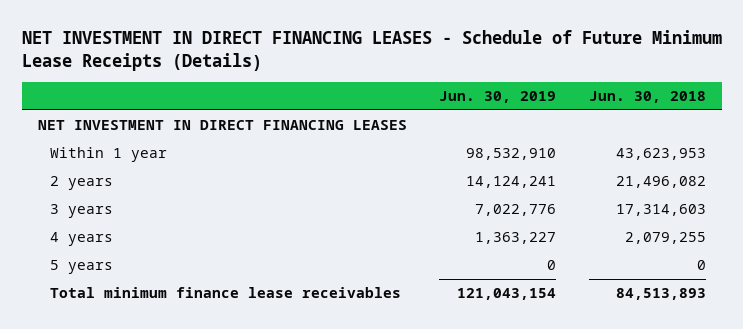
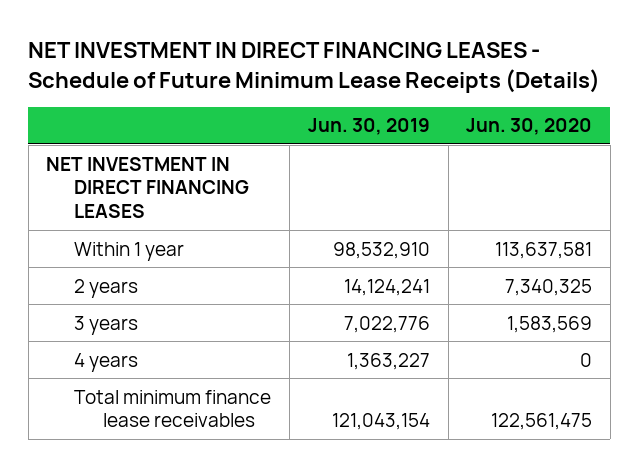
[588,91,706,104] Jun. 30, 2018 -> none
none -> [466,118,593,136] Jun. 30, 2020
[49,260,113,275] 5 years -> none

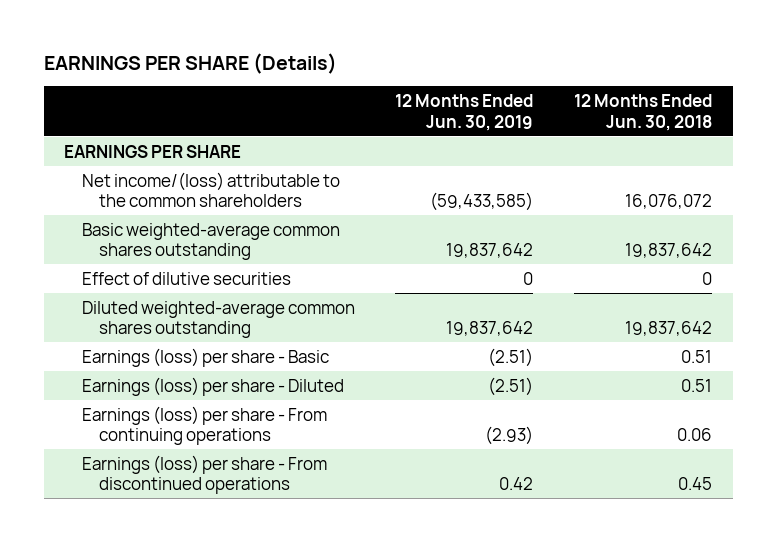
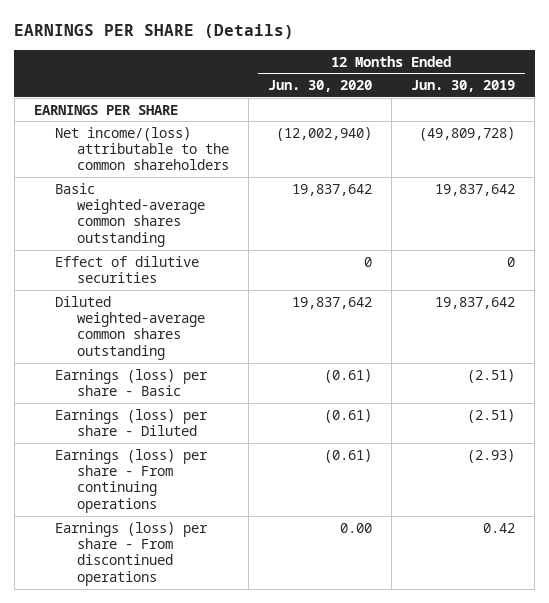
[574,93,713,131] 12 Months Ended Jun. 30, 2018 -> none
none -> [267,79,372,92] Jun. 30, 2020
[430,192,534,212] (59,433,585) -> [419,126,516,141] (49,809,728)

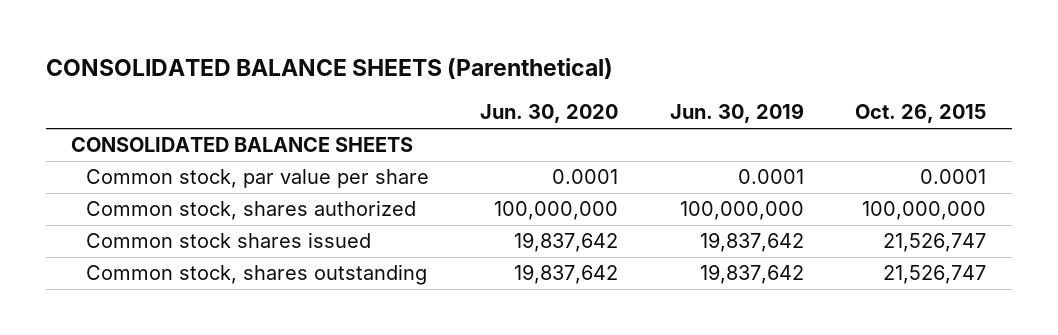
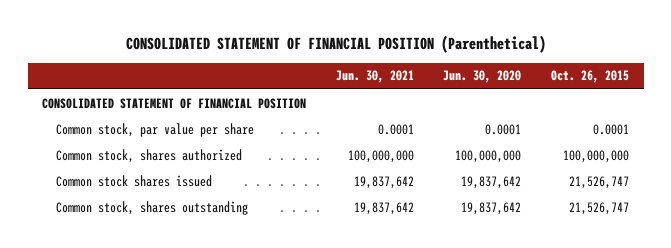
[45,58,613,80] CONSOLIDATED BALANCE SHEETS (Parenthetical) -> [125,34,546,53] CONSOLIDATED STATEMENT OF FINANCIAL POSITION (Parenthetical)
[669,103,804,124] Jun. 30, 2019 -> none
none -> [335,70,414,84] Jun. 30, 2021
[71,137,414,153] CONSOLIDATED BALANCE SHEETS -> [42,97,307,109] CONSOLIDATED STATEMENT OF FINANCIAL POSITION

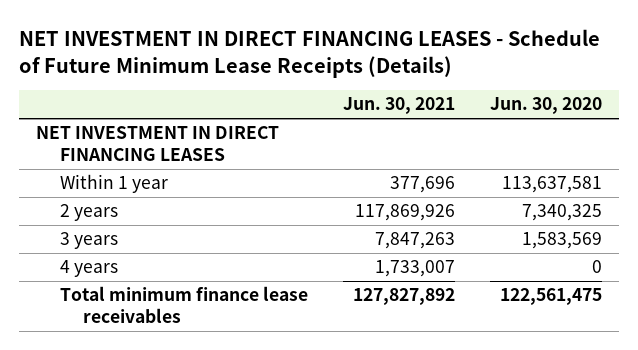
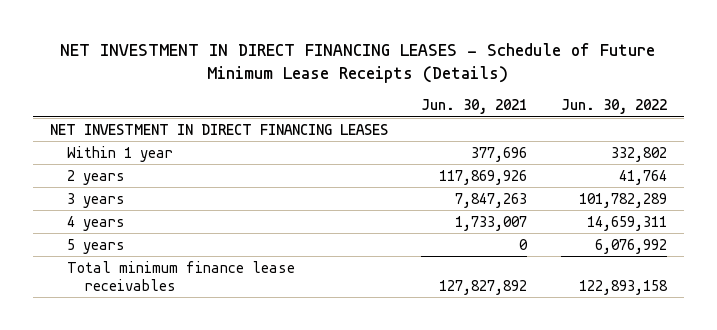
[489,97,602,115] Jun. 30, 2020 -> none
none -> [561,99,668,115] Jun. 30, 2022
none -> [67,238,126,254] 5 years

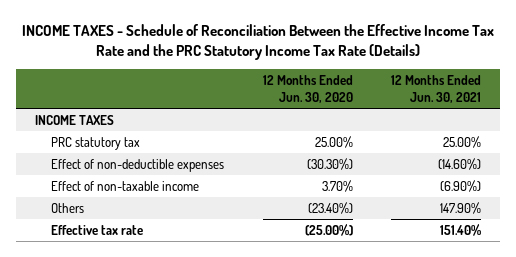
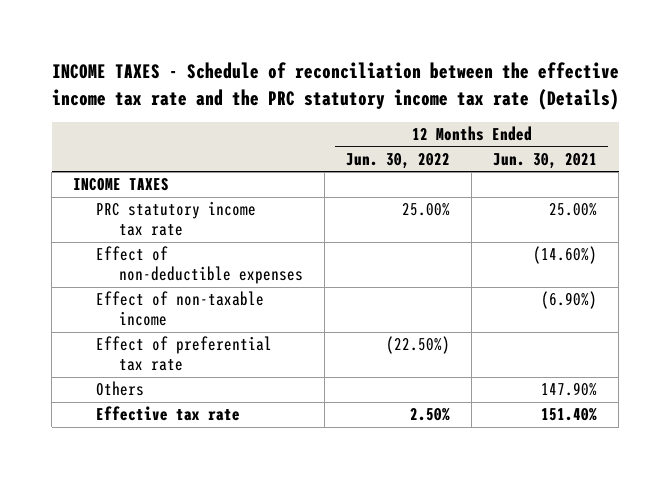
[22,24,495,61] INCOME TAXES - Schedule of Reconciliation Between the Effective Income Tax Rate and the PRC Statutory Income Tax Rate (Details) -> [51,62,619,110] INCOME TAXES - Schedule of reconciliation between the effective income tax rate and the PRC statutory income tax rate (Details)
[262,75,353,103] 12 Months Ended Jun. 30, 2020 -> none
none -> [346,152,451,169] Jun. 30, 2022
[51,136,141,150] PRC statutory tax -> [96,201,257,237] PRC statutory income tax rate
none -> [96,336,273,372] Effect of preferential tax rate

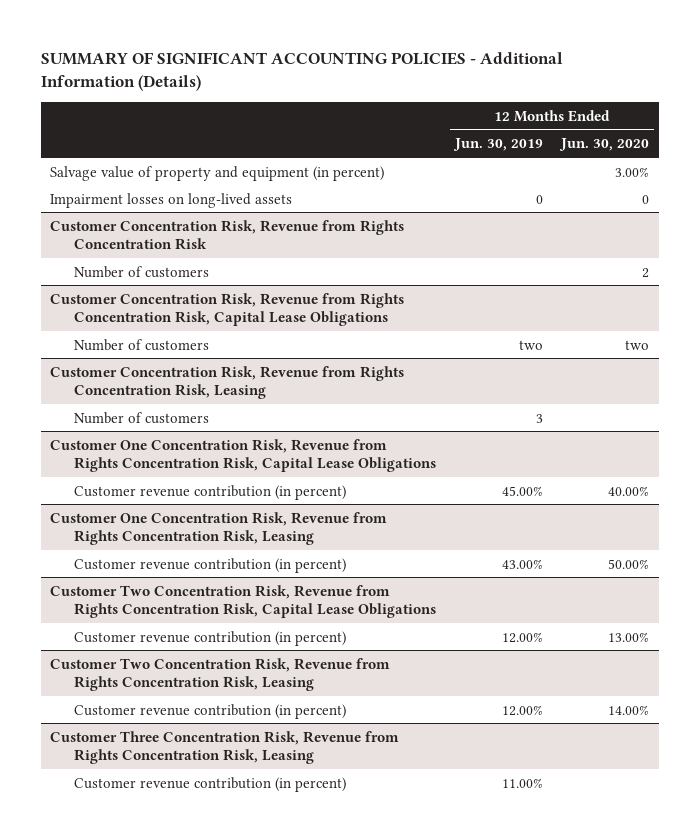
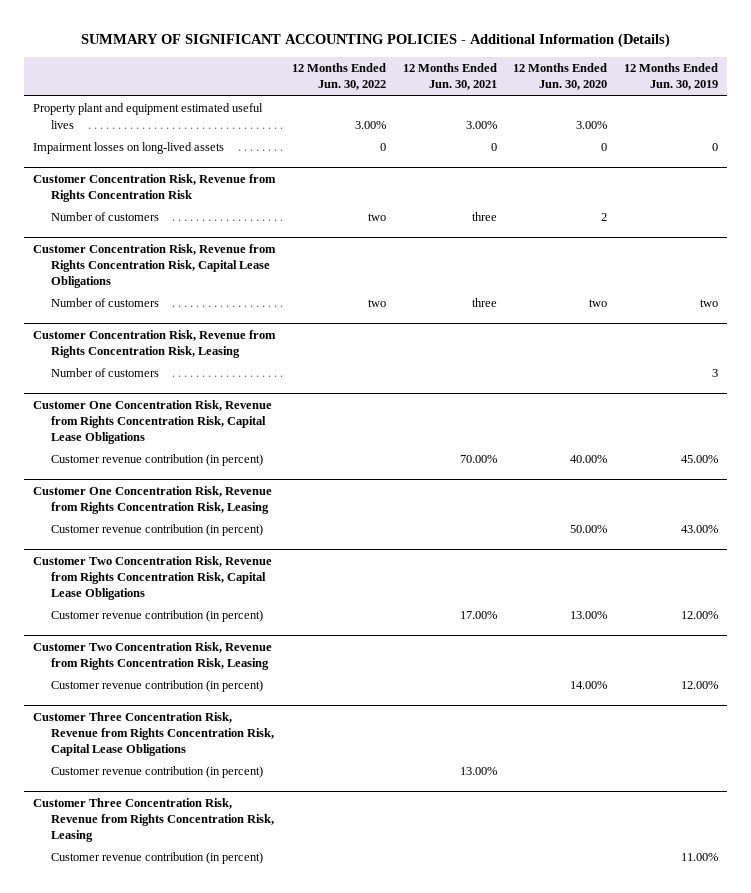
none -> [291,62,386,91] 12 Months Ended Jun. 30, 2022
none -> [402,62,497,91] 12 Months Ended Jun. 30, 2021
[50,165,385,181] Salvage value of property and equipment (in percent) -> [32,103,263,129] Property plant and equipment estimated useful lives
none -> [32,711,275,757] Customer Three Concentration Risk, Revenue from Rights Concentration Risk, Capital Lease Obligations
none -> [51,766,264,779] Customer revenue contribution (in percent)

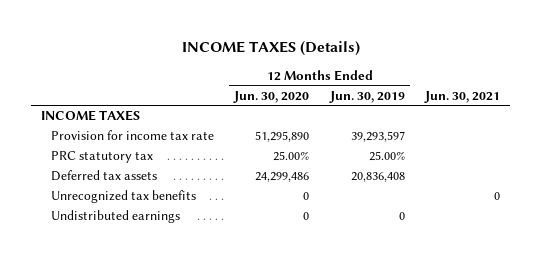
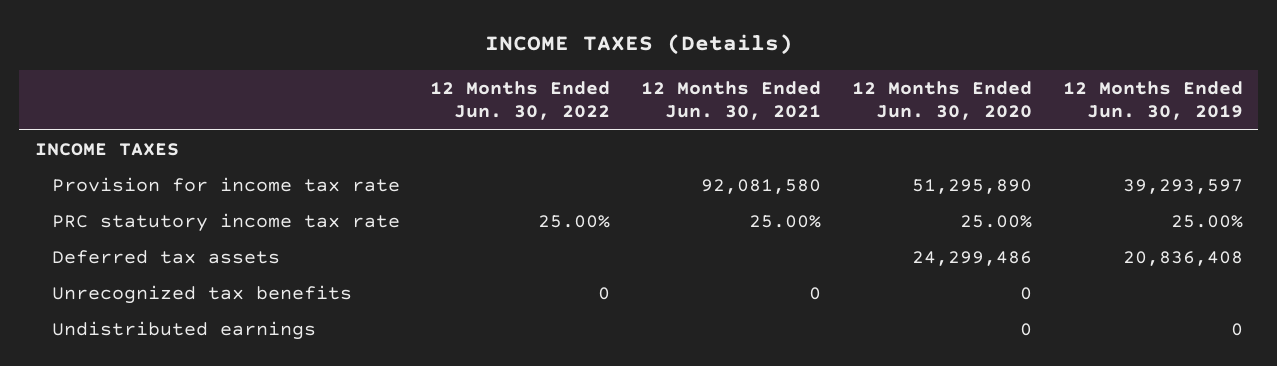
[423,90,500,103] Jun. 30, 2021 -> none
none -> [430,81,611,121] 12 Months Ended Jun. 30, 2022
none -> [641,81,822,121] 12 Months Ended Jun. 30, 2021
[51,151,154,164] PRC statutory tax -> [51,213,400,233] PRC statutory income tax rate

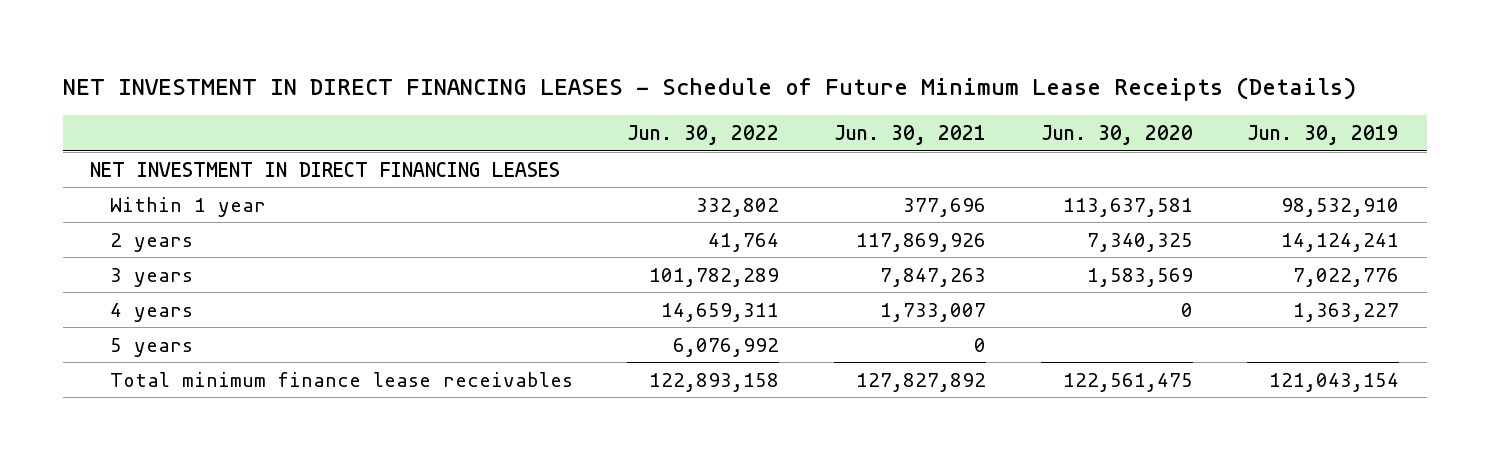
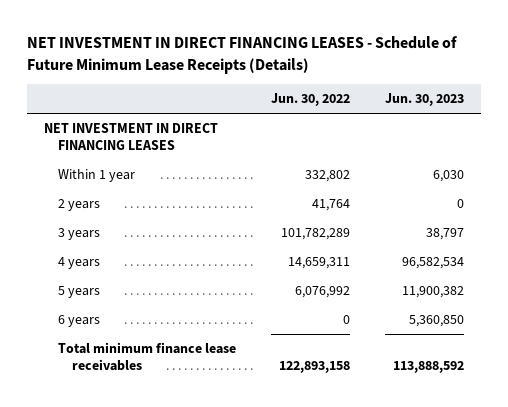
[833,125,986,146] Jun. 30, 2021 -> none
[1040,125,1193,146] Jun. 30, 2020 -> none
[1247,125,1400,146] Jun. 30, 2019 -> none
none -> [384,93,464,107] Jun. 30, 2023
none -> [58,314,101,327] 6 years

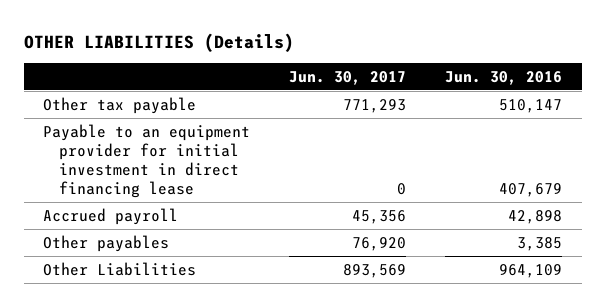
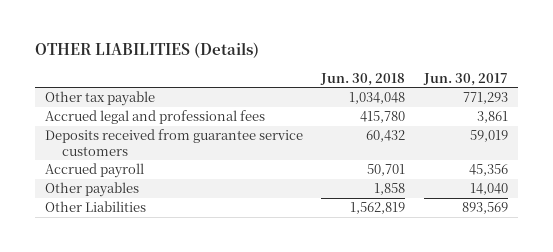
[445,70,563,85] Jun. 30, 2016 -> none
none -> [320,72,406,86] Jun. 30, 2018
[43,123,251,198] Payable to an equipment provider for initial investment in direct financing lease -> none
none -> [44,110,265,125] Accrued legal and professional fees
none -> [44,129,303,156] Deposits received from guarantee service customers
[352,236,407,251] 76,920 -> [470,183,509,196] 14,040

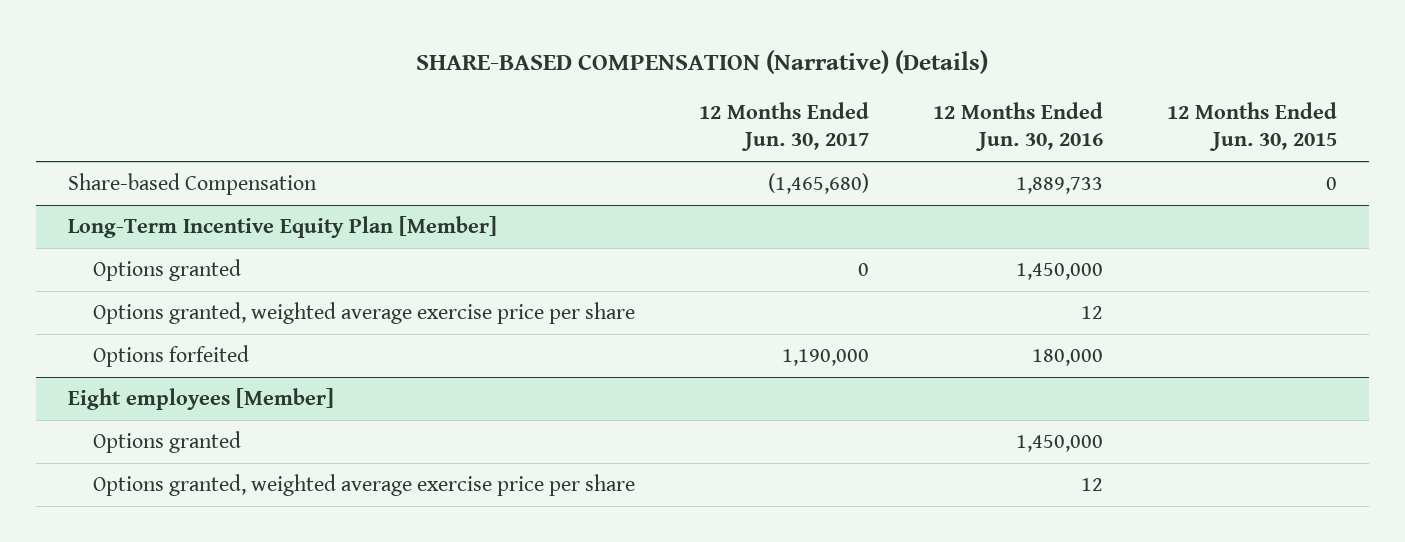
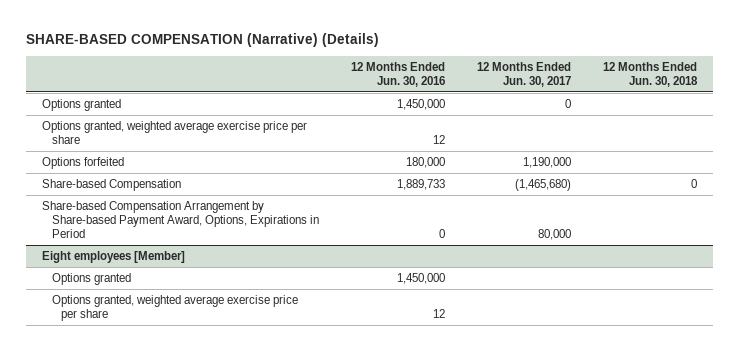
[1166,101,1337,152] 12 Months Ended Jun. 30, 2015 -> none
none -> [602,61,698,87] 12 Months Ended Jun. 30, 2018
[68,215,498,238] Long-Term Incentive Equity Plan [Member] -> none
[68,172,318,195] Share-based Compensation -> [42,179,182,192] Share-based Compensation
none -> [42,201,319,238] Share-based Compensation Arrangement by Share-based Payment Award, Options, Expirations in Period

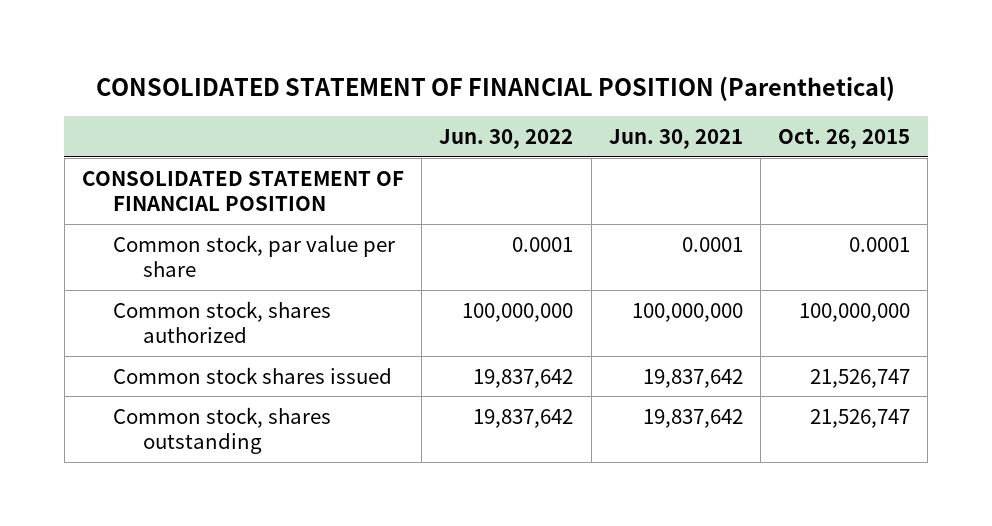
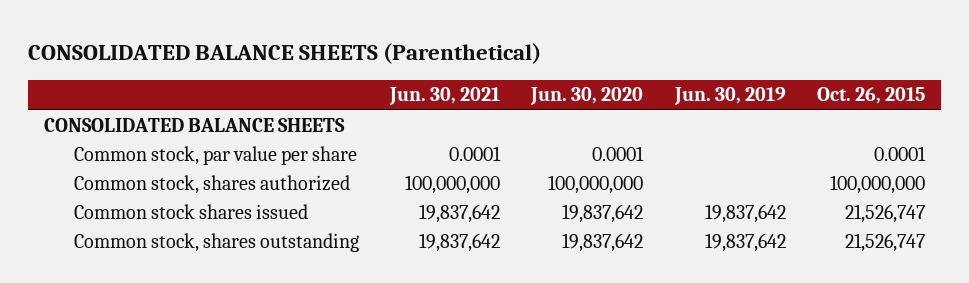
[96,75,896,101] CONSOLIDATED STATEMENT OF FINANCIAL POSITION (Parenthetical) -> [28,42,542,64] CONSOLIDATED BALANCE SHEETS (Parenthetical)
[439,128,574,149] Jun. 30, 2022 -> none
none -> [530,87,644,106] Jun. 30, 2020
none -> [673,87,786,106] Jun. 30, 2019
[81,170,404,211] CONSOLIDATED STATEMENT OF FINANCIAL POSITION -> [44,117,346,132] CONSOLIDATED BALANCE SHEETS

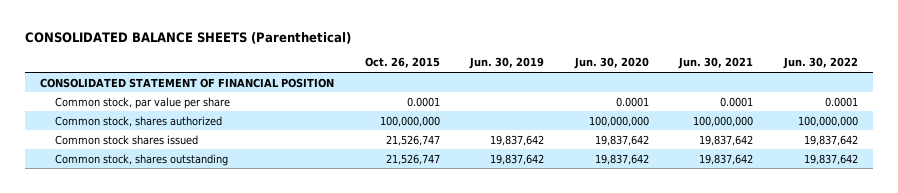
none -> [782,57,858,70] Jun. 30, 2022
[44,117,346,132] CONSOLIDATED BALANCE SHEETS -> [39,77,334,88] CONSOLIDATED STATEMENT OF FINANCIAL POSITION

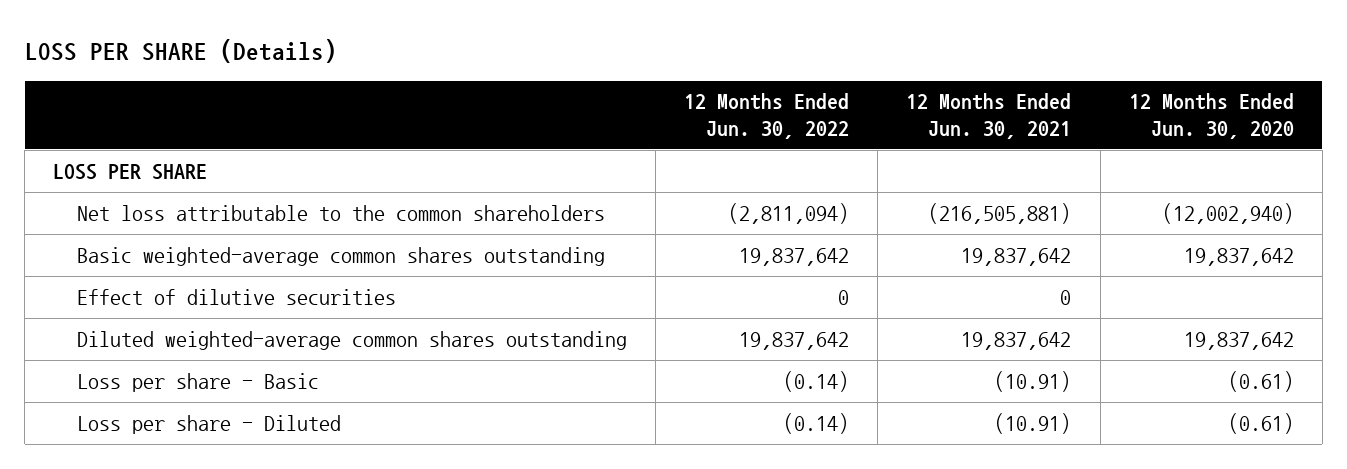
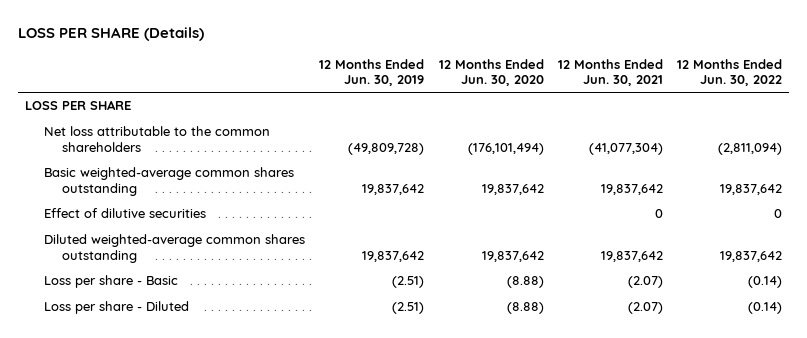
none -> [319,58,425,87] 12 Months Ended Jun. 30, 2019
[928,202,1072,224] (216,505,881) -> [588,142,663,155] (41,077,304)
[1161,202,1294,224] (12,002,940) -> [467,142,544,155] (176,101,494)
[994,370,1072,392] (10.91) -> [627,276,663,289] (2.07)
[1227,370,1294,392] (0.61) -> [506,276,544,289] (8.88)
[994,412,1072,434] (10.91) -> [627,302,663,315] (2.07)
[1227,412,1294,434] (0.61) -> [506,302,544,315] (8.88)

